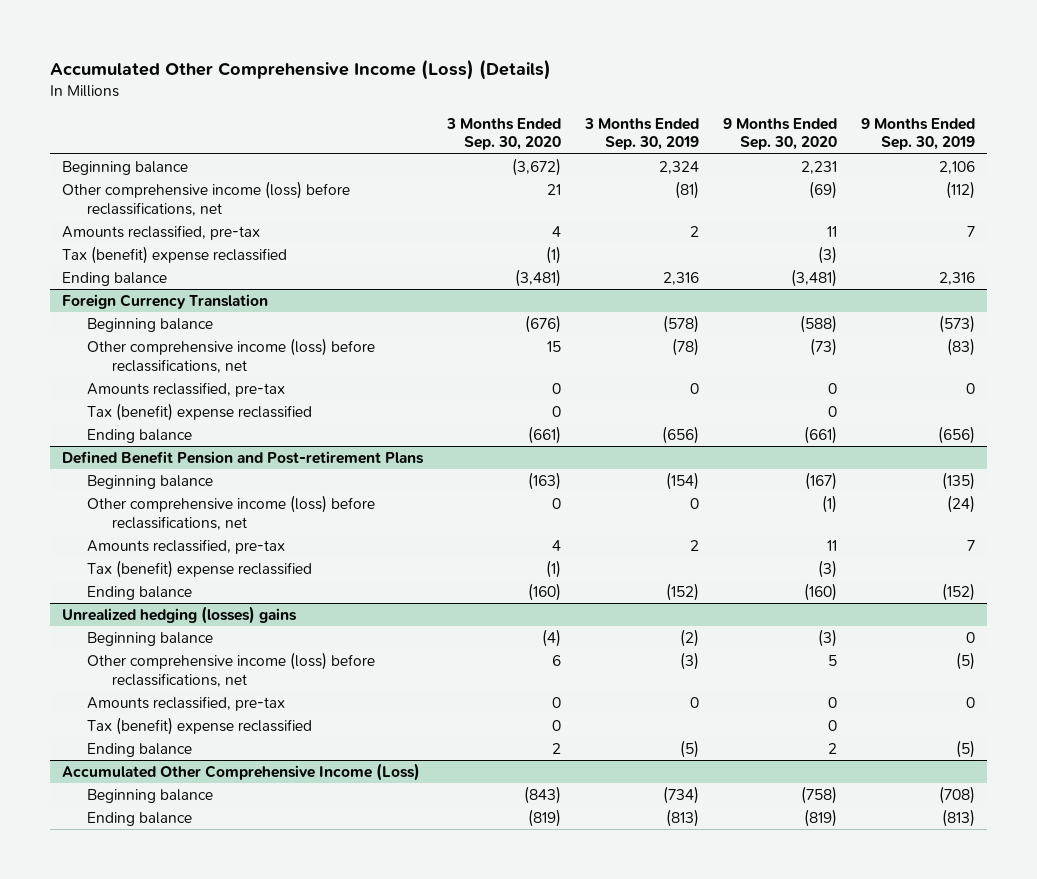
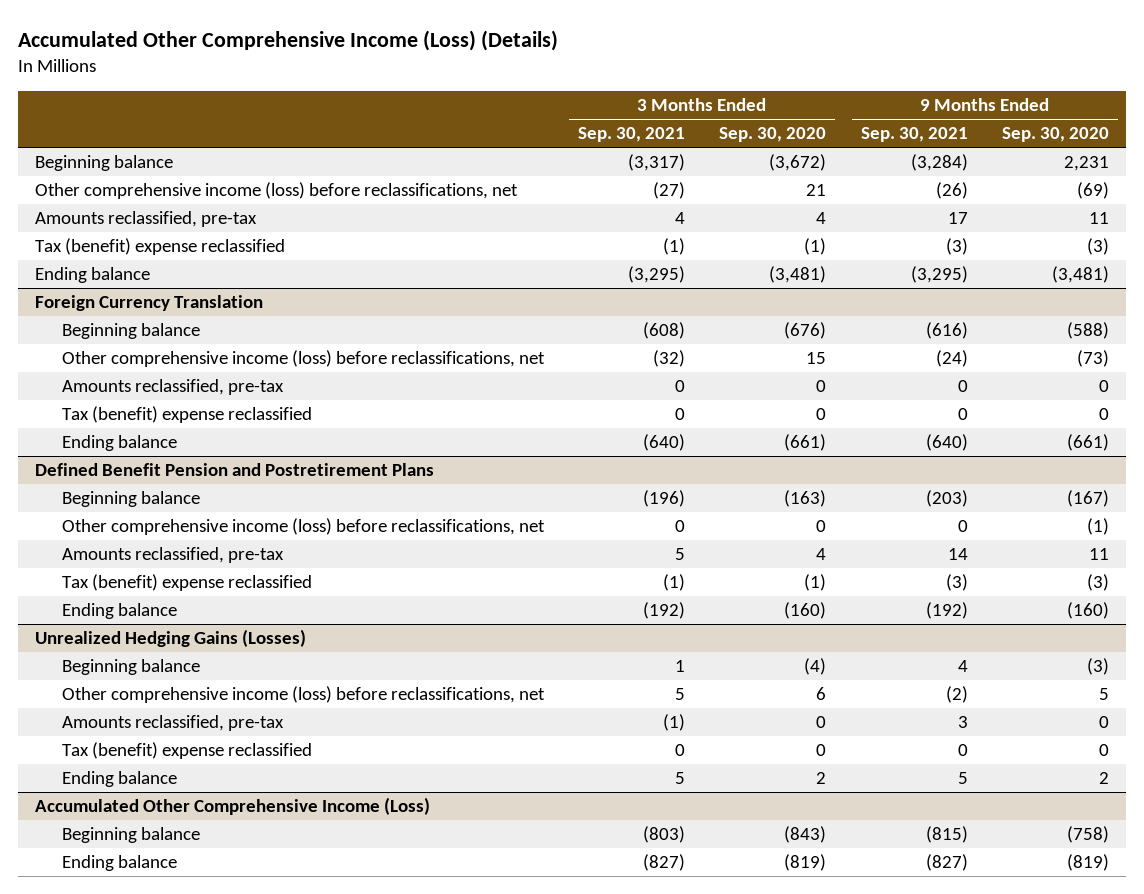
[584,117,700,151] 3 Months Ended Sep. 30, 2019 -> none
[860,117,975,151] 9 Months Ended Sep. 30, 2019 -> none
none -> [578,127,686,143] Sep. 30, 2021
none -> [860,127,968,143] Sep. 30, 2021
[62,451,425,465] Defined Benefit Pension and Post-retirement Plans -> [34,463,434,477] Defined Benefit Pension and Postretirement Plans
[62,606,298,625] Unrealized hedging (losses) gains -> [34,629,306,648] Unrealized Hedging Gains (Losses)

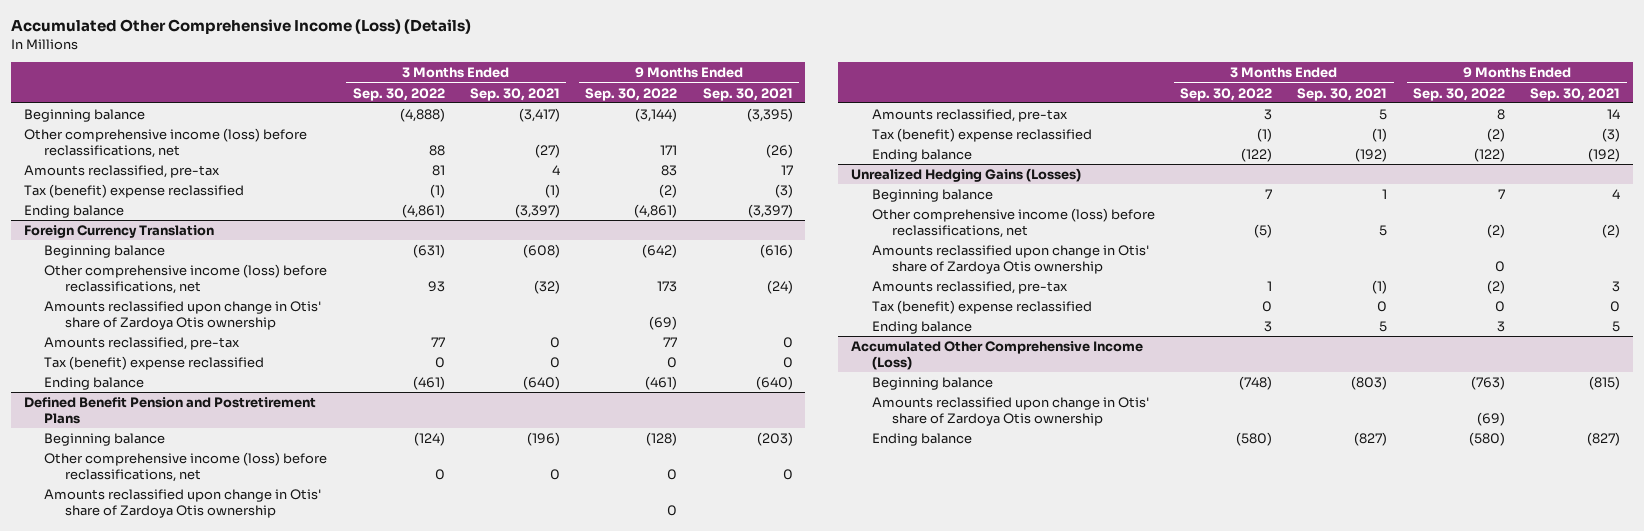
[719,127,827,143] Sep. 30, 2020 -> none
[1002,127,1110,143] Sep. 30, 2020 -> none
none -> [352,87,445,101] Sep. 30, 2022
none -> [585,87,678,101] Sep. 30, 2022
[628,154,686,172] (3,317) -> [519,107,561,122] (3,417)
[910,154,968,172] (3,284) -> [746,107,793,122] (3,395)
[628,266,686,284] (3,295) -> [515,203,561,218] (3,397)
[910,266,968,284] (3,295) -> [747,203,793,218] (3,397)
none -> [44,300,322,331] Amounts reclassified upon change in Otis' share of Zardoya Otis ownership
none -> [44,488,322,519] Amounts reclassified upon change in Otis' share of Zardoya Otis ownership
none -> [871,244,1149,275] Amounts reclassified upon change in Otis' share of Zardoya Otis ownership
none -> [871,396,1149,427] Amounts reclassified upon change in Otis' share of Zardoya Otis ownership

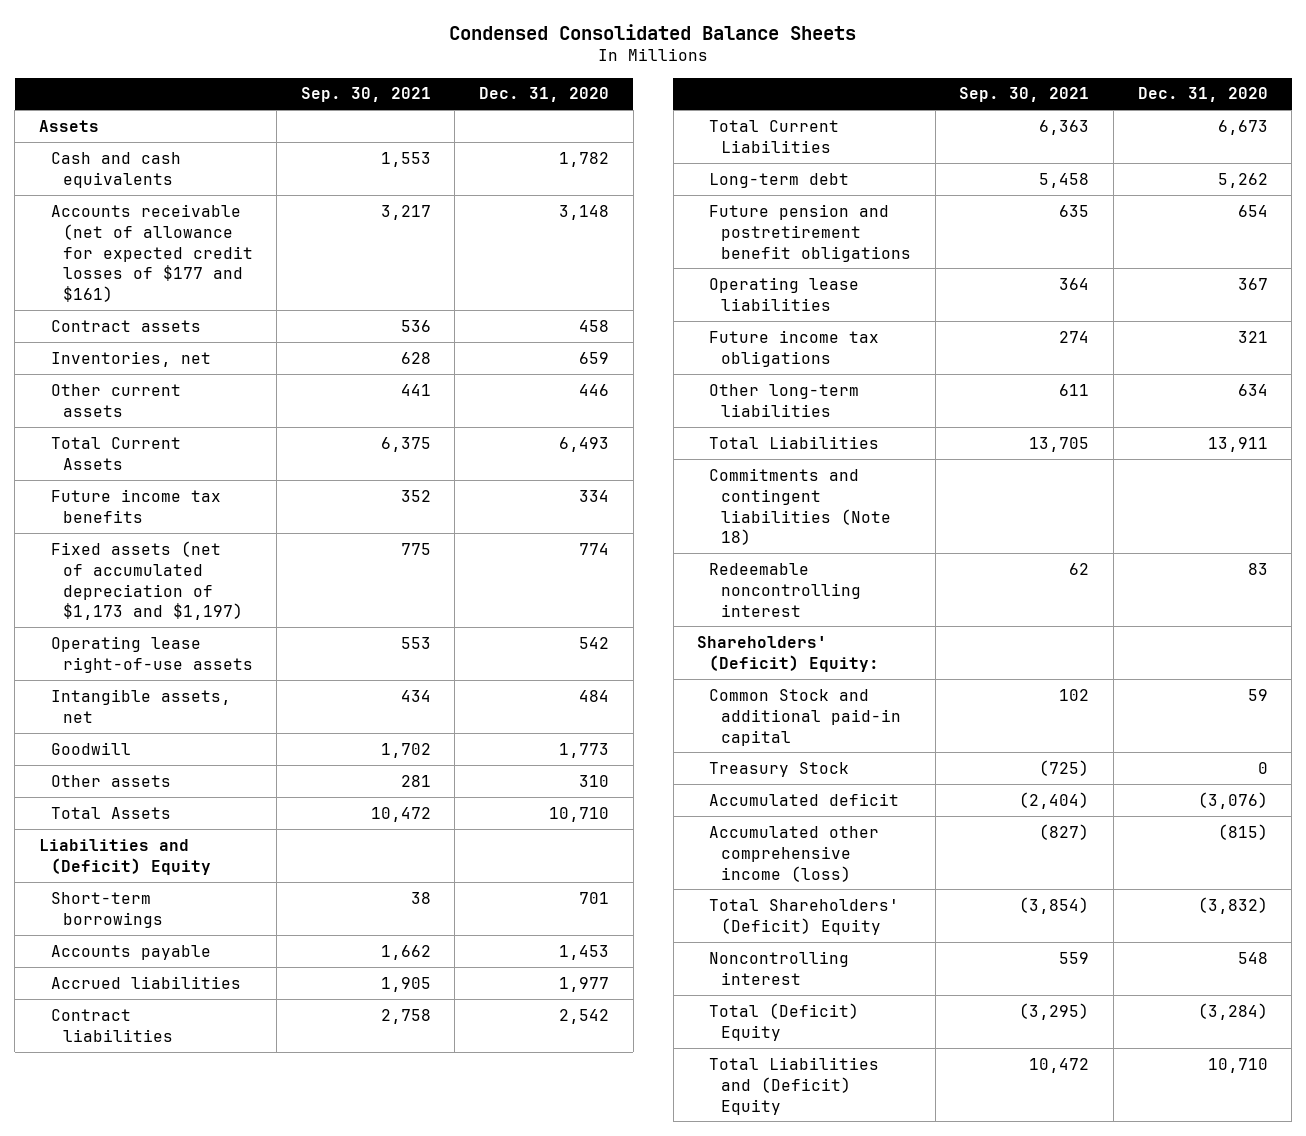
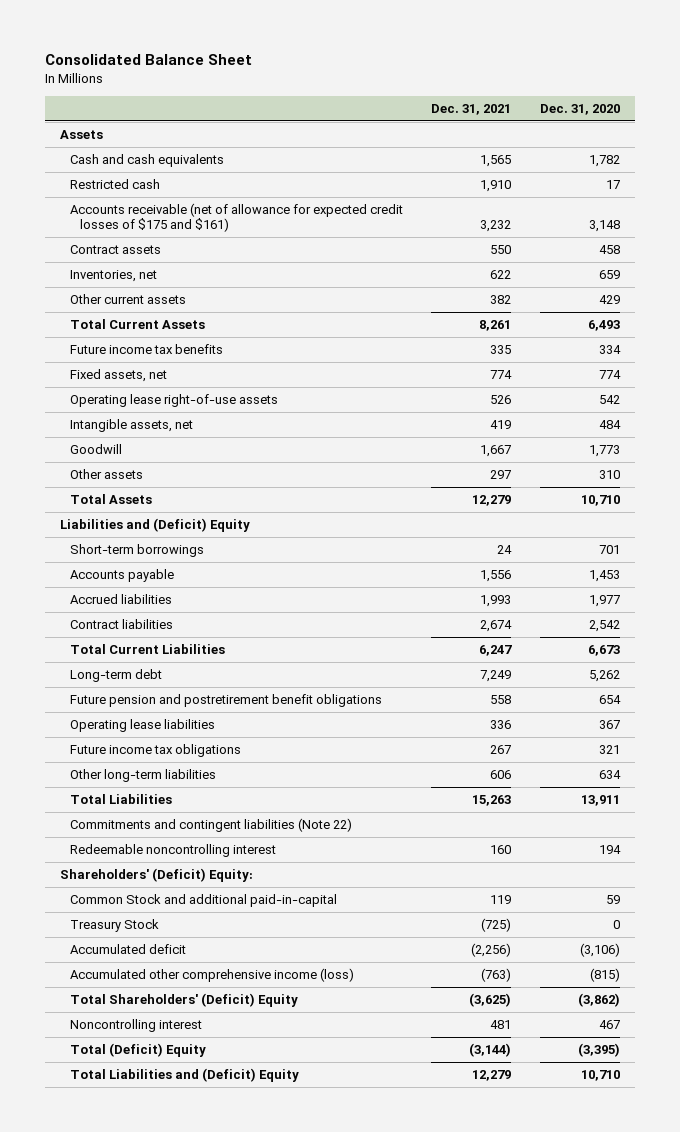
[449,23,857,40] Condensed Consolidated Balance Sheets -> [45,54,253,66] Consolidated Balance Sheet
[300,87,431,103] Sep. 30, 2021 -> none
none -> [431,103,512,115] Dec. 31, 2021
none -> [69,179,160,190] Restricted cash
[50,203,253,303] Accounts receivable (net of allowance for expected credit losses of $177 and $161) -> [69,203,403,233] Accounts receivable (net of allowance for expected credit losses of $175 and $161)
[578,383,609,396] 446 -> [599,295,621,305] 429
[50,540,243,621] Fixed assets (net of accumulated depreciation of $1,173 and $1,197) -> [69,369,167,383] Fixed assets, net
[709,467,892,546] Commitments and contingent liabilities (Note 18) -> [69,818,352,833] Commitments and contingent liabilities (Note 22)
[1247,562,1268,575] 83 -> [599,845,622,855] 194
[709,688,902,746] Common Stock and additional paid-in capital -> [69,894,337,908] Common Stock and additional paid-in-capital
[1197,791,1268,809] (3,076) -> [580,943,621,958] (3,106)
[1197,896,1268,914] (3,832) -> [578,993,621,1008] (3,862)
[1237,951,1268,964] 548 -> [599,1020,621,1030] 467
[1197,1002,1268,1020] (3,284) -> [578,1043,621,1058] (3,395)

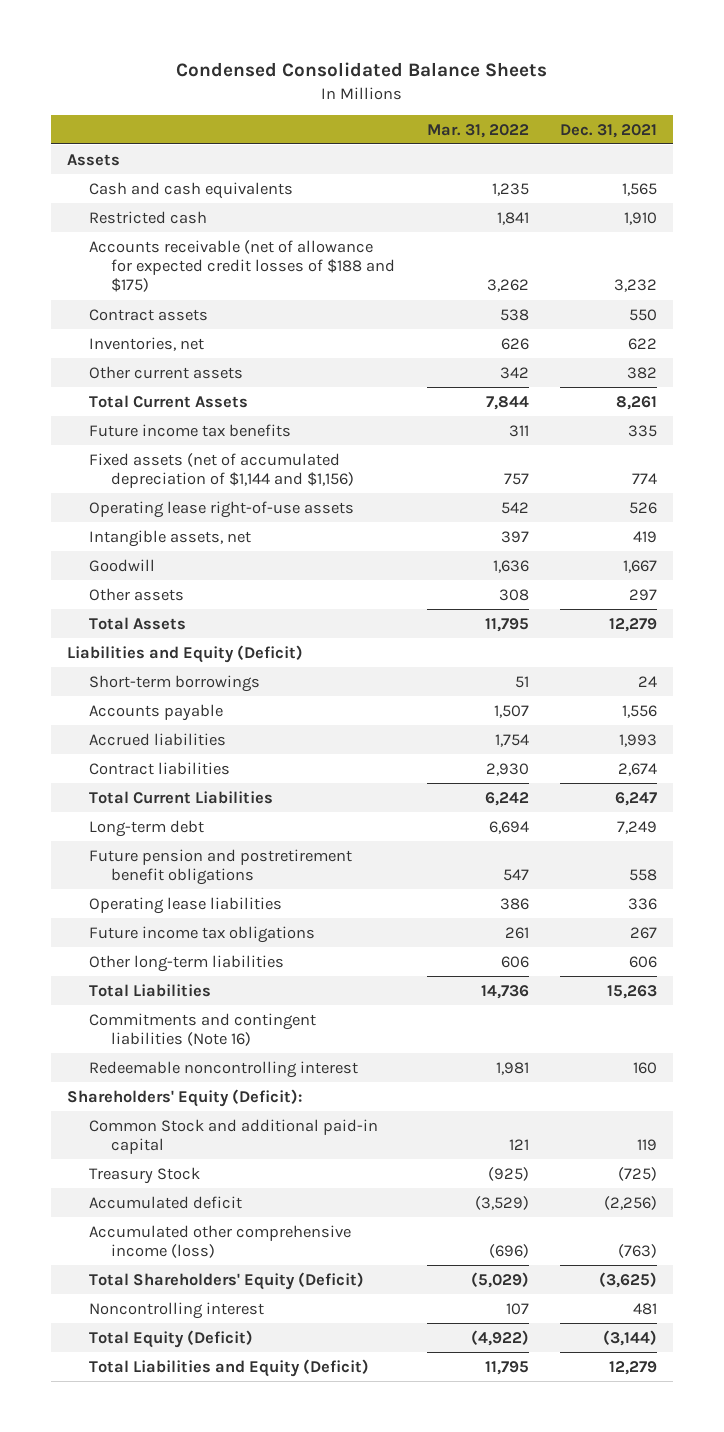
[45,54,253,66] Consolidated Balance Sheet -> [176,62,548,78] Condensed Consolidated Balance Sheets
[540,103,621,115] Dec. 31, 2020 -> none
none -> [426,123,529,138] Mar. 31, 2022
[69,203,403,233] Accounts receivable (net of allowance for expected credit losses of $175 and $161) -> [88,239,395,293] Accounts receivable (net of allowance for expected credit losses of $188 and $175)
[69,369,167,383] Fixed assets, net -> [88,452,354,488] Fixed assets (net of accumulated depreciation of $1,144 and $1,156)
[59,518,250,533] Liabilities and (Deficit) Equity -> [66,644,303,663] Liabilities and Equity (Deficit)
[69,818,352,833] Commitments and contingent liabilities (Note 22) -> [88,1012,316,1046] Commitments and contingent liabilities (Note 16)
[59,868,253,883] Shareholders' (Deficit) Equity: -> [66,1088,302,1107] Shareholders' Equity (Deficit):
[69,894,337,908] Common Stock and additional paid-in-capital -> [88,1118,378,1154] Common Stock and additional paid-in capital
[69,993,298,1008] Total Shareholders' (Deficit) Equity -> [88,1271,364,1290] Total Shareholders' Equity (Deficit)
[69,1043,206,1058] Total (Deficit) Equity -> [88,1329,253,1348] Total Equity (Deficit)
[69,1068,299,1083] Total Liabilities and (Deficit) Equity -> [88,1358,369,1377] Total Liabilities and Equity (Deficit)

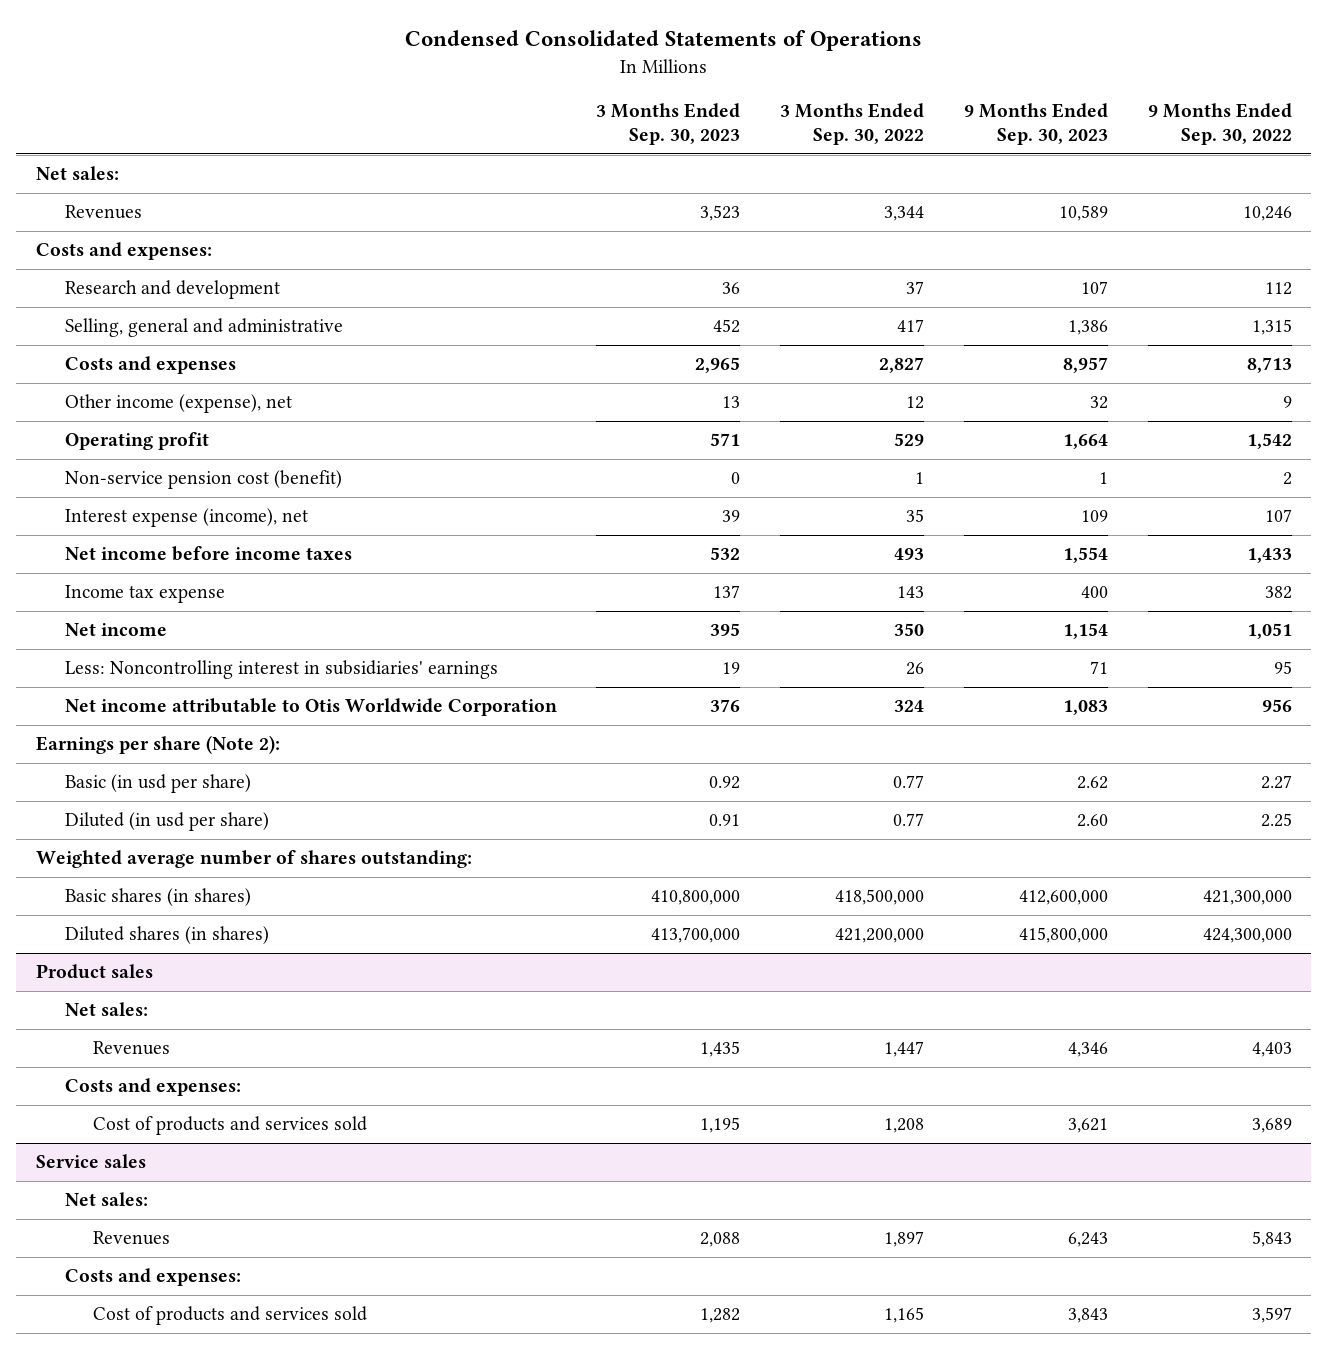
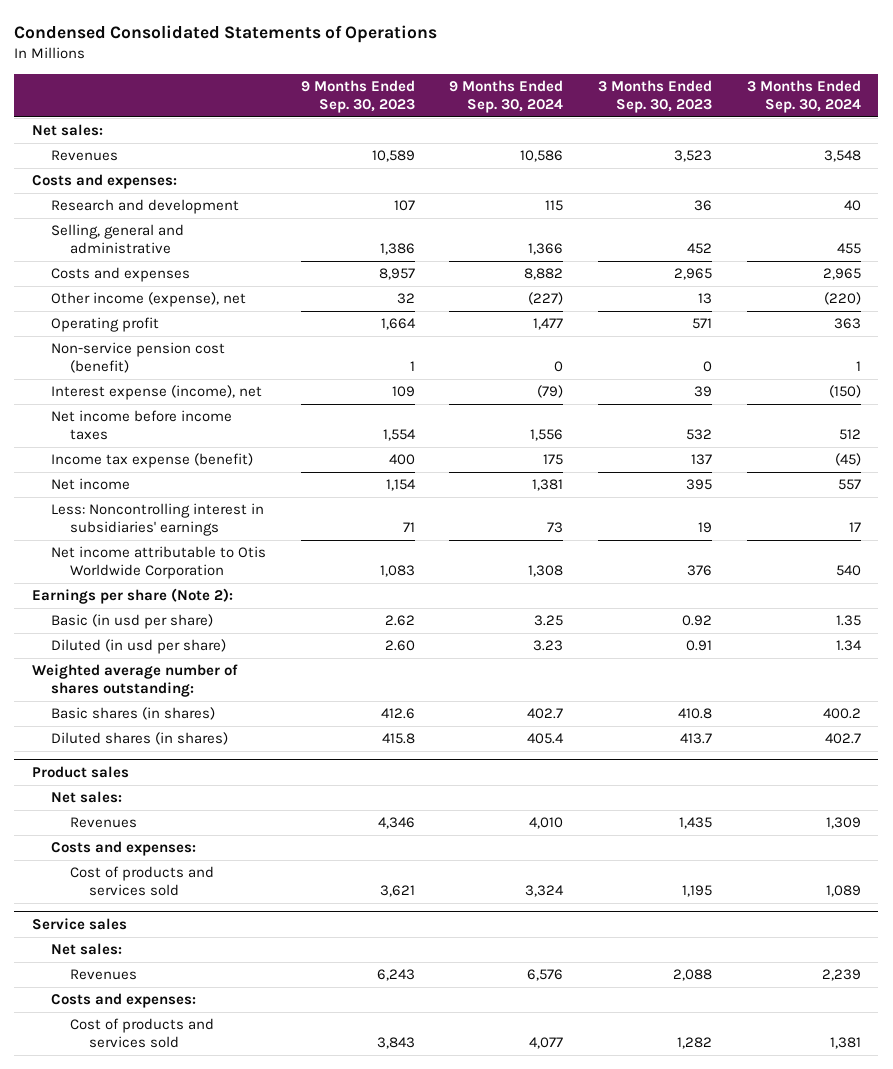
[780,103,925,145] 3 Months Ended Sep. 30, 2022 -> none
[1147,103,1292,145] 9 Months Ended Sep. 30, 2022 -> none
none -> [449,80,564,113] 9 Months Ended Sep. 30, 2024
none -> [746,80,861,113] 3 Months Ended Sep. 30, 2024
[64,585,225,604] Income tax expense -> [50,453,253,469] Income tax expense (benefit)
[651,890,741,906] 410,800,000 -> [678,708,713,720] 410.8
[1018,890,1108,906] 412,600,000 -> [380,708,415,720] 412.6
[651,927,741,944] 413,700,000 -> [680,733,713,745] 413.7
[1018,927,1108,944] 415,800,000 -> [381,733,415,745] 415.8

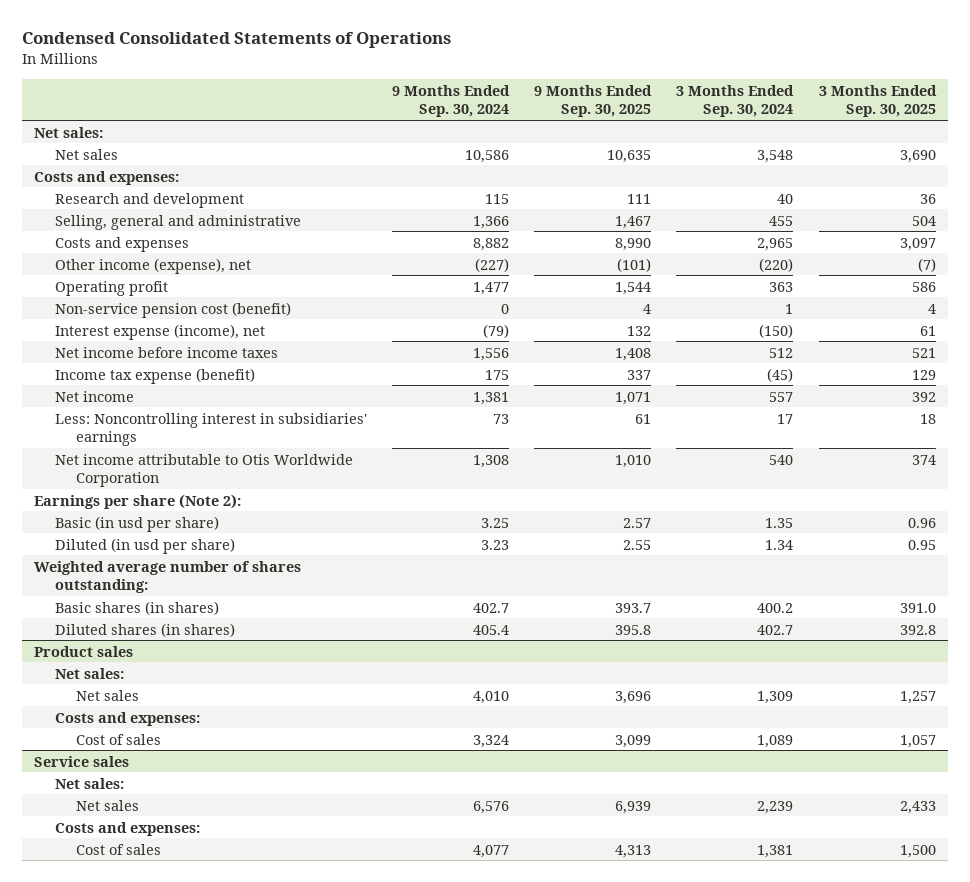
[300,80,415,113] 9 Months Ended Sep. 30, 2023 -> none
[598,80,713,113] 3 Months Ended Sep. 30, 2023 -> none
none -> [534,84,653,118] 9 Months Ended Sep. 30, 2025
none -> [818,84,937,118] 3 Months Ended Sep. 30, 2025
[50,150,118,162] Revenues -> [54,148,118,160] Net sales
[69,817,137,829] Revenues -> [75,689,139,701] Net sales
[69,866,214,897] Cost of products and services sold -> [75,733,161,745] Cost of sales
[69,969,137,981] Revenues -> [75,799,139,811] Net sales
[69,1018,214,1049] Cost of products and services sold -> [75,843,161,855] Cost of sales

